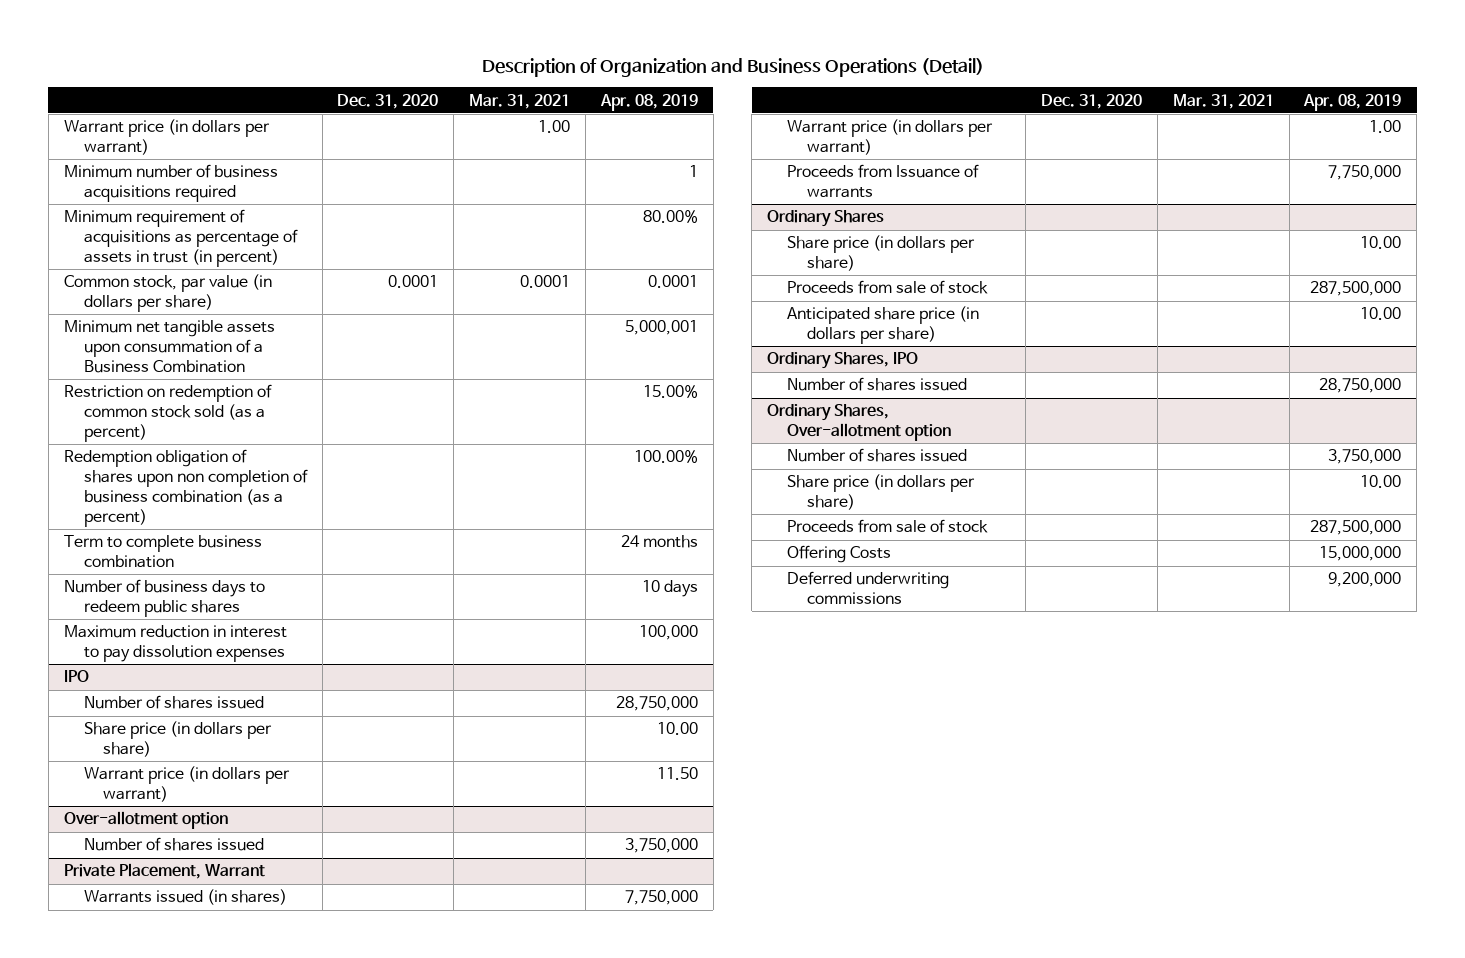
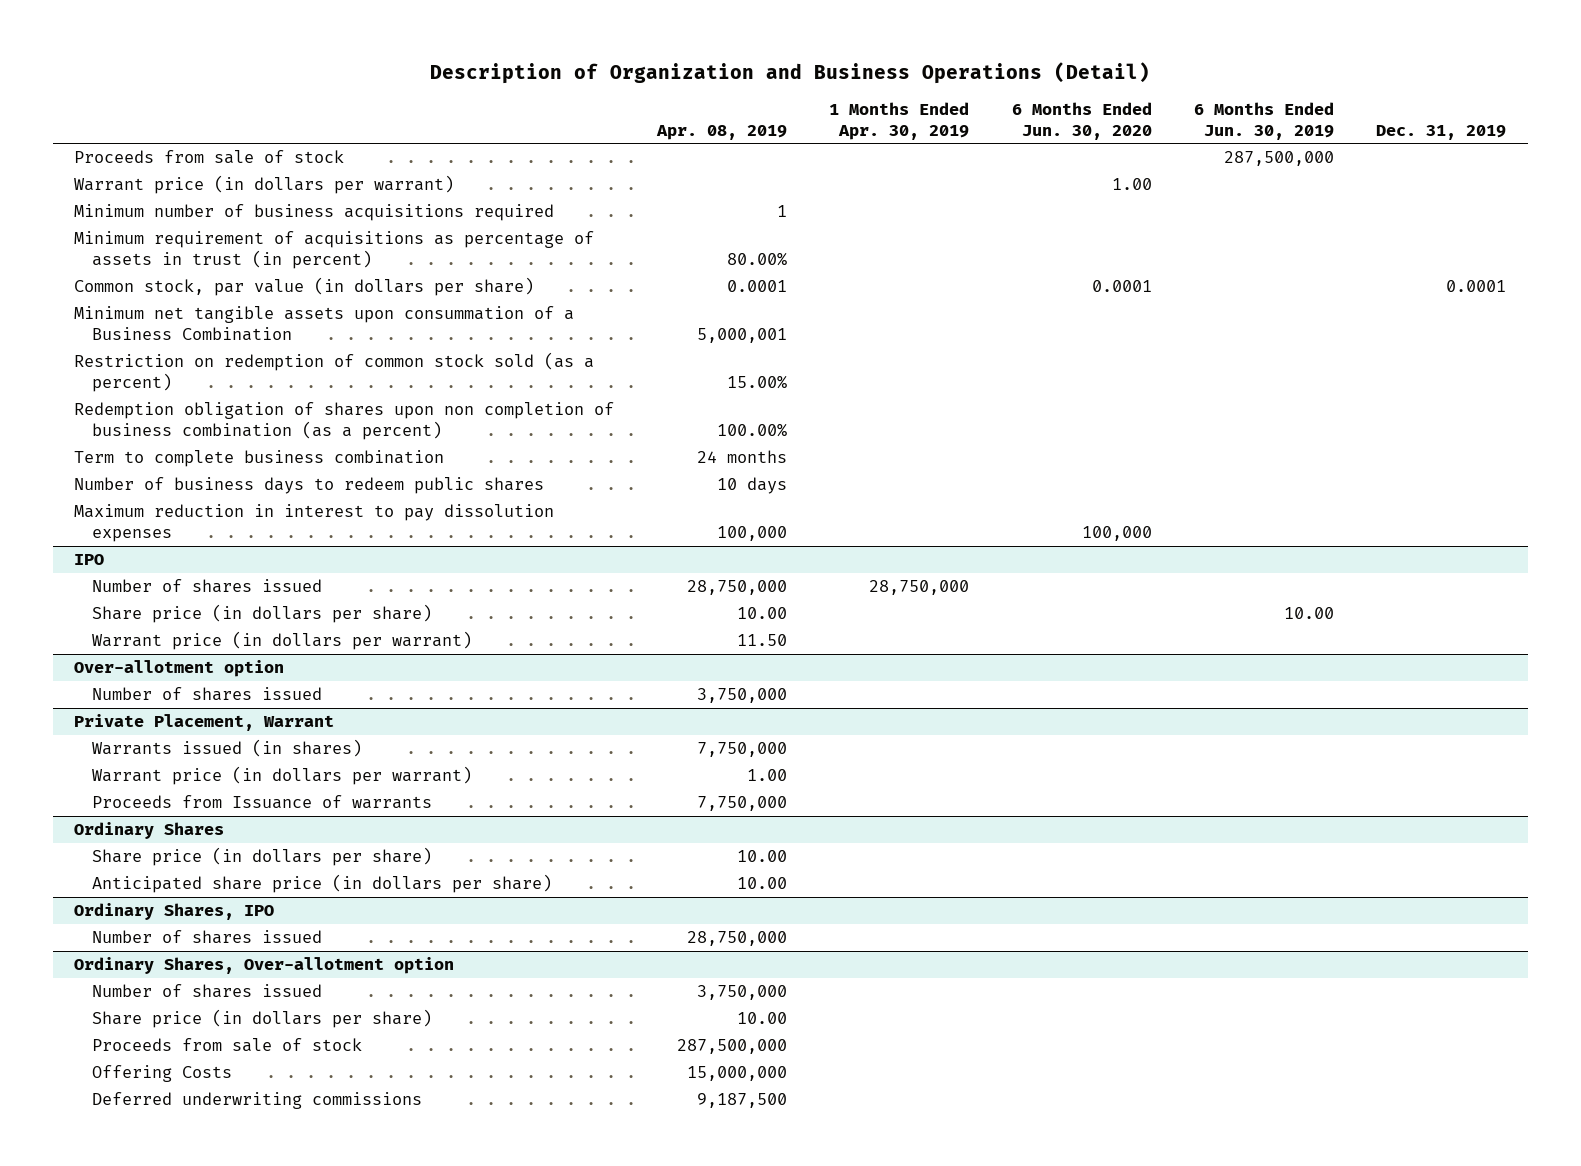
[337,93,439,109] Dec. 31, 2020 -> none
[469,93,571,109] Mar. 31, 2021 -> none
none -> [829,102,970,140] 1 Months Ended Apr. 30, 2019
none -> [1011,102,1152,140] 6 Months Ended Jun. 30, 2020
none -> [1193,102,1334,140] 6 Months Ended Jun. 30, 2019
none -> [1376,124,1507,140] Dec. 31, 2019
none -> [74,150,345,165] Proceeds from sale of stock
[786,280,988,295] Proceeds from sale of stock -> none
[1328,572,1402,588] 9,200,000 -> [696,1093,787,1109] 9,187,500

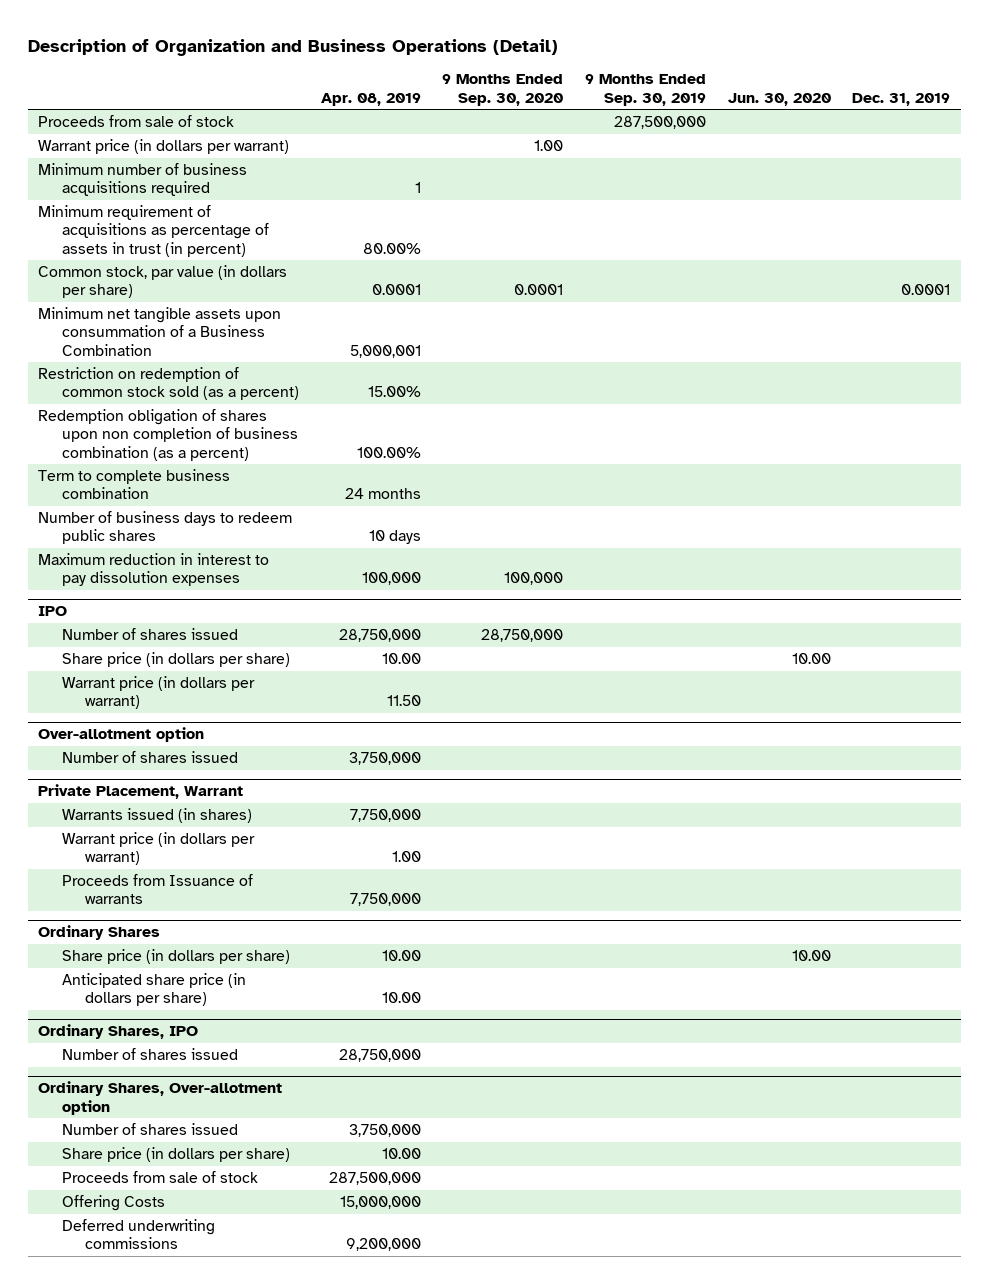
[829,102,970,140] 1 Months Ended Apr. 30, 2019 -> none
[1011,102,1152,140] 6 Months Ended Jun. 30, 2020 -> none
[1193,102,1334,140] 6 Months Ended Jun. 30, 2019 -> none
none -> [442,74,564,106] 9 Months Ended Sep. 30, 2020
none -> [584,74,706,106] 9 Months Ended Sep. 30, 2019
none -> [727,92,831,106] Jun. 30, 2020
[696,1093,787,1109] 9,187,500 -> [345,1238,421,1252] 9,200,000

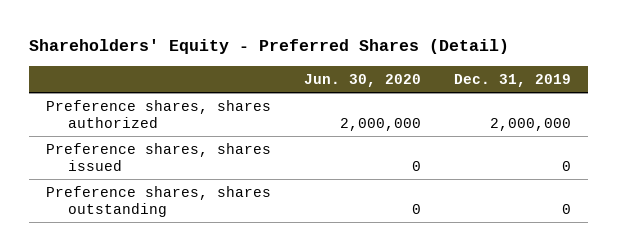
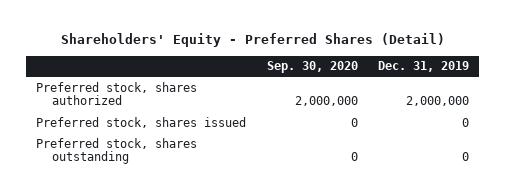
[303,73,421,87] Jun. 30, 2020 -> none
none -> [266,61,358,74] Sep. 30, 2020
[45,100,271,128] Preference shares, shares authorized -> [36,81,198,106] Preferred stock, shares authorized
[45,143,271,171] Preference shares, shares issued -> [36,116,247,128] Preferred stock, shares issued
[45,186,271,217] Preference shares, shares outstanding -> [36,137,198,165] Preferred stock, shares outstanding

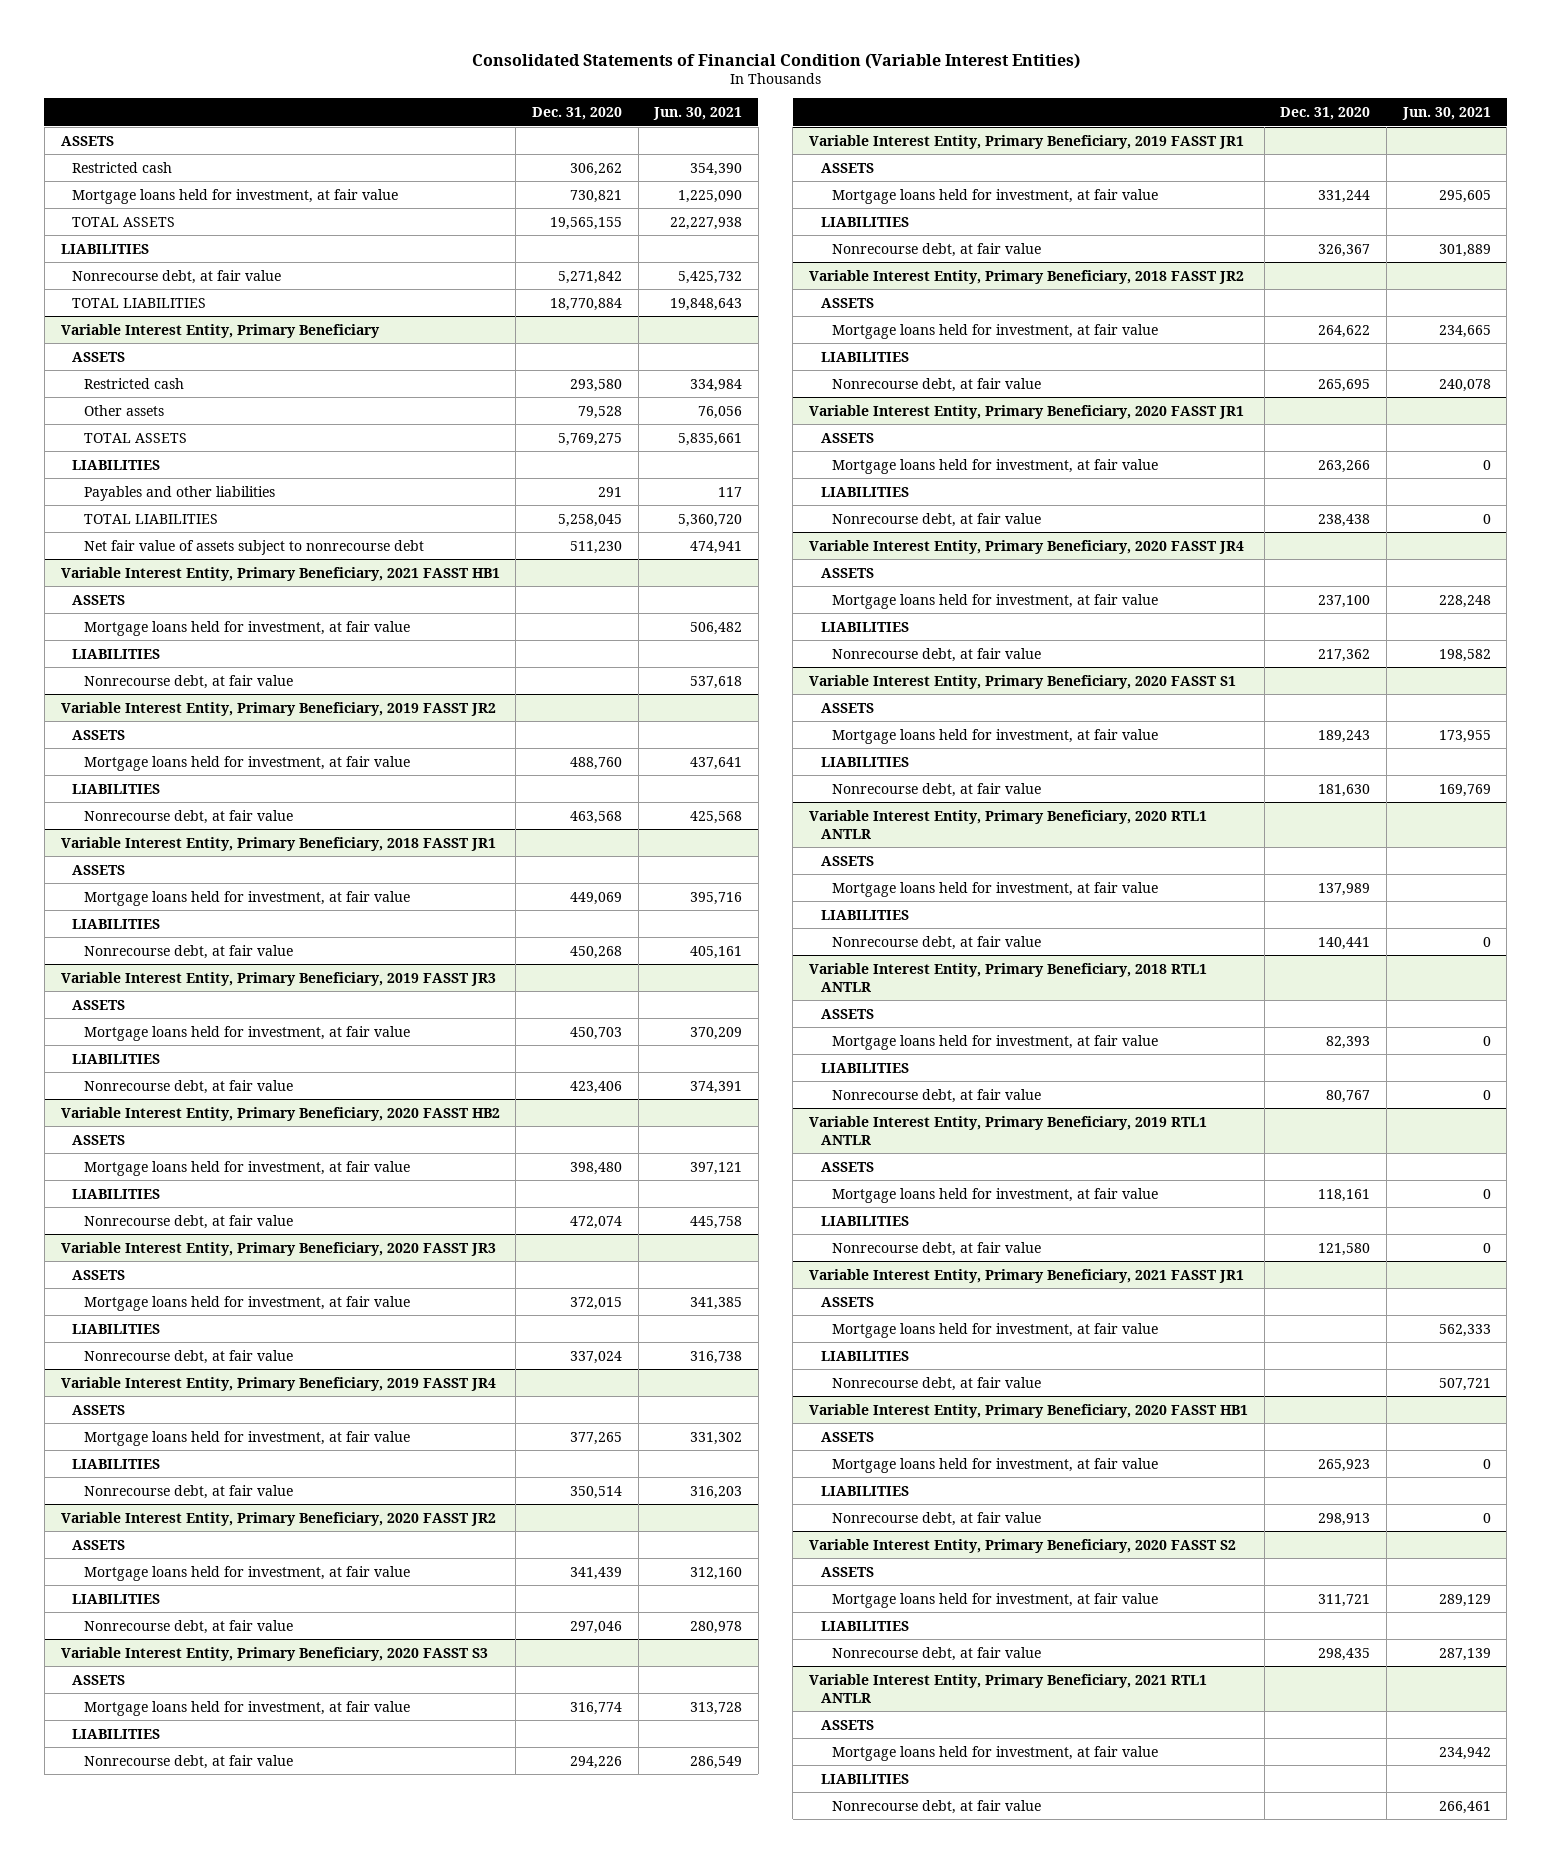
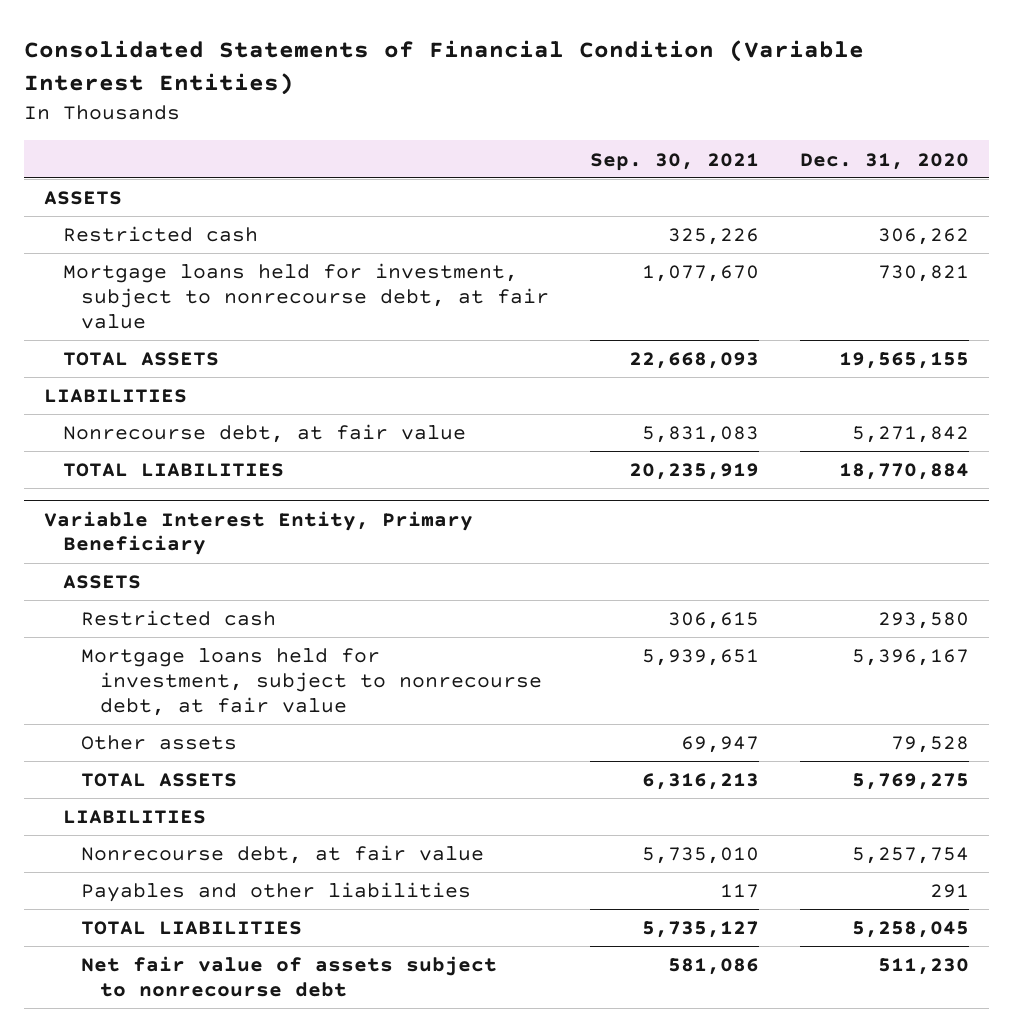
[653,106,743,120] Jun. 30, 2021 -> none
none -> [590,152,760,171] Sep. 30, 2021
[72,188,399,204] Mortgage loans held for investment, at fair value -> [62,263,550,329] Mortgage loans held for investment, subject to nonrecourse debt, at fair value
none -> [81,648,542,716] Mortgage loans held for investment, subject to nonrecourse debt, at fair value
none -> [81,845,485,865] Nonrecourse debt, at fair value
[60,566,500,581] Variable Interest Entity, Primary Beneficiary, 2021 FASST HB1 -> none
[72,594,126,605] ASSETS -> none
[83,620,410,636] Mortgage loans held for investment, at fair value -> none
[72,648,161,659] LIABILITIES -> none
[83,674,293,689] Nonrecourse debt, at fair value -> none
[60,701,496,716] Variable Interest Entity, Primary Beneficiary, 2019 FASST JR2 -> none
[72,729,126,740] ASSETS -> none
[83,755,410,771] Mortgage loans held for investment, at fair value -> none
[72,783,161,794] LIABILITIES -> none
[83,809,293,824] Nonrecourse debt, at fair value -> none
[60,836,496,851] Variable Interest Entity, Primary Beneficiary, 2018 FASST JR1 -> none
[72,864,126,875] ASSETS -> none
[83,890,410,906] Mortgage loans held for investment, at fair value -> none
[72,918,161,929] LIABILITIES -> none
[83,944,293,959] Nonrecourse debt, at fair value -> none
[60,971,496,986] Variable Interest Entity, Primary Beneficiary, 2019 FASST JR3 -> none
[72,999,126,1010] ASSETS -> none
[83,1025,410,1041] Mortgage loans held for investment, at fair value -> none
[72,1053,161,1064] LIABILITIES -> none
[83,1079,293,1094] Nonrecourse debt, at fair value -> none
[60,1106,500,1121] Variable Interest Entity, Primary Beneficiary, 2020 FASST HB2 -> none
[72,1134,126,1145] ASSETS -> none
[83,1160,410,1176] Mortgage loans held for investment, at fair value -> none
[72,1188,161,1199] LIABILITIES -> none
[83,1214,293,1229] Nonrecourse debt, at fair value -> none
[60,1241,496,1256] Variable Interest Entity, Primary Beneficiary, 2020 FASST JR3 -> none
[72,1269,126,1280] ASSETS -> none
[83,1295,410,1311] Mortgage loans held for investment, at fair value -> none
[72,1323,161,1334] LIABILITIES -> none
[83,1349,293,1364] Nonrecourse debt, at fair value -> none
[60,1376,496,1391] Variable Interest Entity, Primary Beneficiary, 2019 FASST JR4 -> none
[72,1404,126,1415] ASSETS -> none
[83,1430,410,1446] Mortgage loans held for investment, at fair value -> none
[72,1458,161,1469] LIABILITIES -> none
[83,1484,293,1499] Nonrecourse debt, at fair value -> none
[60,1511,496,1526] Variable Interest Entity, Primary Beneficiary, 2020 FASST JR2 -> none
[72,1539,126,1550] ASSETS -> none
[83,1565,410,1581] Mortgage loans held for investment, at fair value -> none
[72,1593,161,1604] LIABILITIES -> none
[83,1619,293,1634] Nonrecourse debt, at fair value -> none
[60,1646,488,1661] Variable Interest Entity, Primary Beneficiary, 2020 FASST S3 -> none
[72,1674,126,1685] ASSETS -> none
[83,1700,410,1716] Mortgage loans held for investment, at fair value -> none
[72,1728,161,1739] LIABILITIES -> none
[83,1754,293,1769] Nonrecourse debt, at fair value -> none
[809,134,1245,149] Variable Interest Entity, Primary Beneficiary, 2019 FASST JR1 -> none
[820,162,874,173] ASSETS -> none
[832,188,1159,204] Mortgage loans held for investment, at fair value -> none
[820,216,909,227] LIABILITIES -> none
[832,242,1042,257] Nonrecourse debt, at fair value -> none
[809,269,1245,284] Variable Interest Entity, Primary Beneficiary, 2018 FASST JR2 -> none
[820,297,874,308] ASSETS -> none
[832,323,1159,339] Mortgage loans held for investment, at fair value -> none
[820,351,909,362] LIABILITIES -> none
[832,377,1042,392] Nonrecourse debt, at fair value -> none
[809,404,1245,419] Variable Interest Entity, Primary Beneficiary, 2020 FASST JR1 -> none
[820,432,874,443] ASSETS -> none
[832,458,1159,474] Mortgage loans held for investment, at fair value -> none
[820,486,909,497] LIABILITIES -> none
[832,512,1042,527] Nonrecourse debt, at fair value -> none
[809,539,1245,554] Variable Interest Entity, Primary Beneficiary, 2020 FASST JR4 -> none
[820,567,874,578] ASSETS -> none
[832,593,1159,609] Mortgage loans held for investment, at fair value -> none
[820,621,909,632] LIABILITIES -> none
[832,647,1042,662] Nonrecourse debt, at fair value -> none
[809,674,1237,689] Variable Interest Entity, Primary Beneficiary, 2020 FASST S1 -> none
[820,702,874,713] ASSETS -> none
[832,728,1159,744] Mortgage loans held for investment, at fair value -> none
[820,756,909,767] LIABILITIES -> none
[832,782,1042,797] Nonrecourse debt, at fair value -> none
[809,809,1208,839] Variable Interest Entity, Primary Beneficiary, 2020 RTL1 ANTLR -> none
[820,855,874,866] ASSETS -> none
[832,881,1159,897] Mortgage loans held for investment, at fair value -> none
[820,909,909,920] LIABILITIES -> none
[832,935,1042,950] Nonrecourse debt, at fair value -> none
[809,962,1208,992] Variable Interest Entity, Primary Beneficiary, 2018 RTL1 ANTLR -> none
[820,1008,874,1019] ASSETS -> none
[832,1034,1159,1050] Mortgage loans held for investment, at fair value -> none
[820,1062,909,1073] LIABILITIES -> none
[832,1088,1042,1103] Nonrecourse debt, at fair value -> none
[809,1115,1208,1145] Variable Interest Entity, Primary Beneficiary, 2019 RTL1 ANTLR -> none
[820,1161,874,1172] ASSETS -> none
[832,1187,1159,1203] Mortgage loans held for investment, at fair value -> none
[820,1215,909,1226] LIABILITIES -> none
[832,1241,1042,1256] Nonrecourse debt, at fair value -> none
[809,1268,1245,1283] Variable Interest Entity, Primary Beneficiary, 2021 FASST JR1 -> none
[820,1296,874,1307] ASSETS -> none
[832,1322,1159,1338] Mortgage loans held for investment, at fair value -> none
[820,1350,909,1361] LIABILITIES -> none
[832,1376,1042,1391] Nonrecourse debt, at fair value -> none
[809,1403,1249,1418] Variable Interest Entity, Primary Beneficiary, 2020 FASST HB1 -> none
[820,1431,874,1442] ASSETS -> none
[832,1457,1159,1473] Mortgage loans held for investment, at fair value -> none
[820,1485,909,1496] LIABILITIES -> none
[832,1511,1042,1526] Nonrecourse debt, at fair value -> none
[809,1538,1237,1553] Variable Interest Entity, Primary Beneficiary, 2020 FASST S2 -> none
[820,1566,874,1577] ASSETS -> none
[832,1592,1159,1608] Mortgage loans held for investment, at fair value -> none
[820,1620,909,1631] LIABILITIES -> none
[832,1646,1042,1661] Nonrecourse debt, at fair value -> none
[809,1673,1208,1703] Variable Interest Entity, Primary Beneficiary, 2021 RTL1 ANTLR -> none
[820,1719,874,1730] ASSETS -> none
[832,1745,1159,1761] Mortgage loans held for investment, at fair value -> none
[820,1773,909,1784] LIABILITIES -> none
[832,1799,1042,1814] Nonrecourse debt, at fair value -> none

